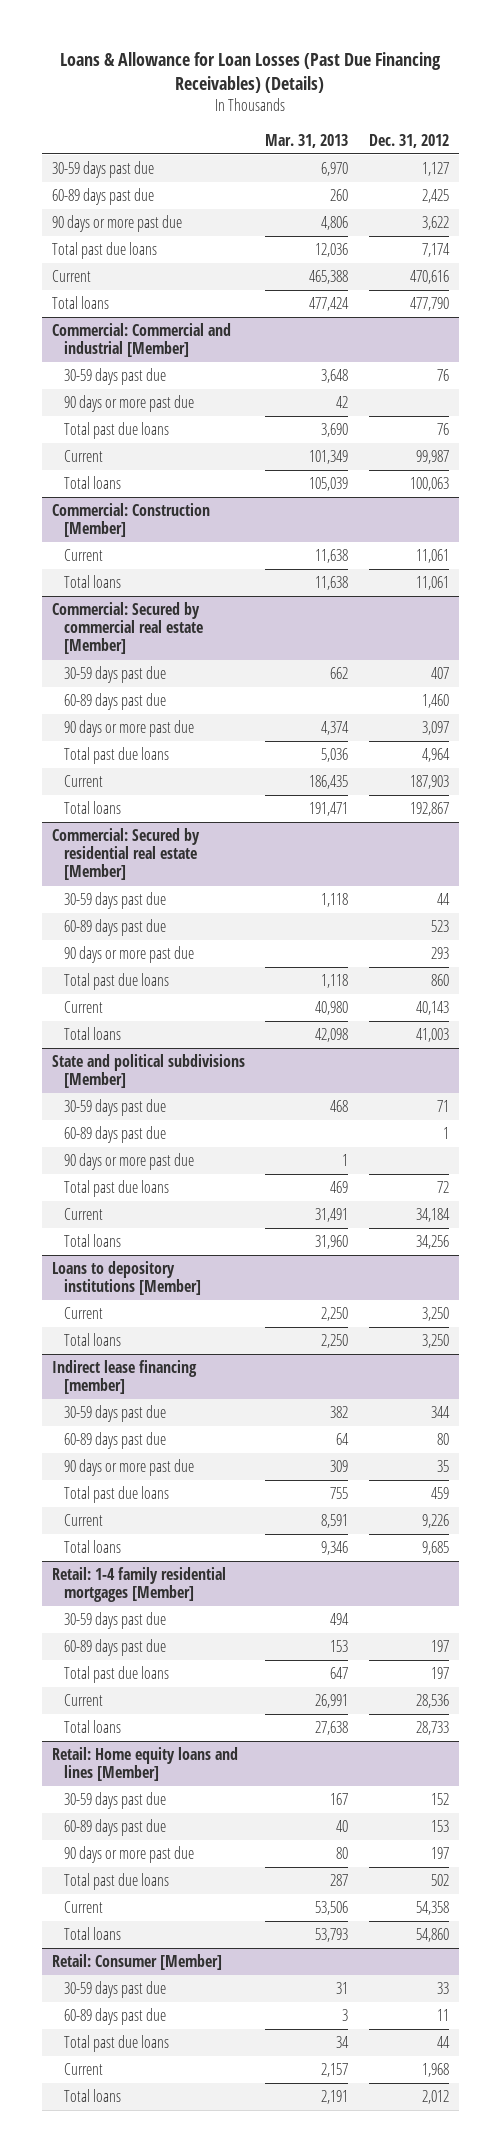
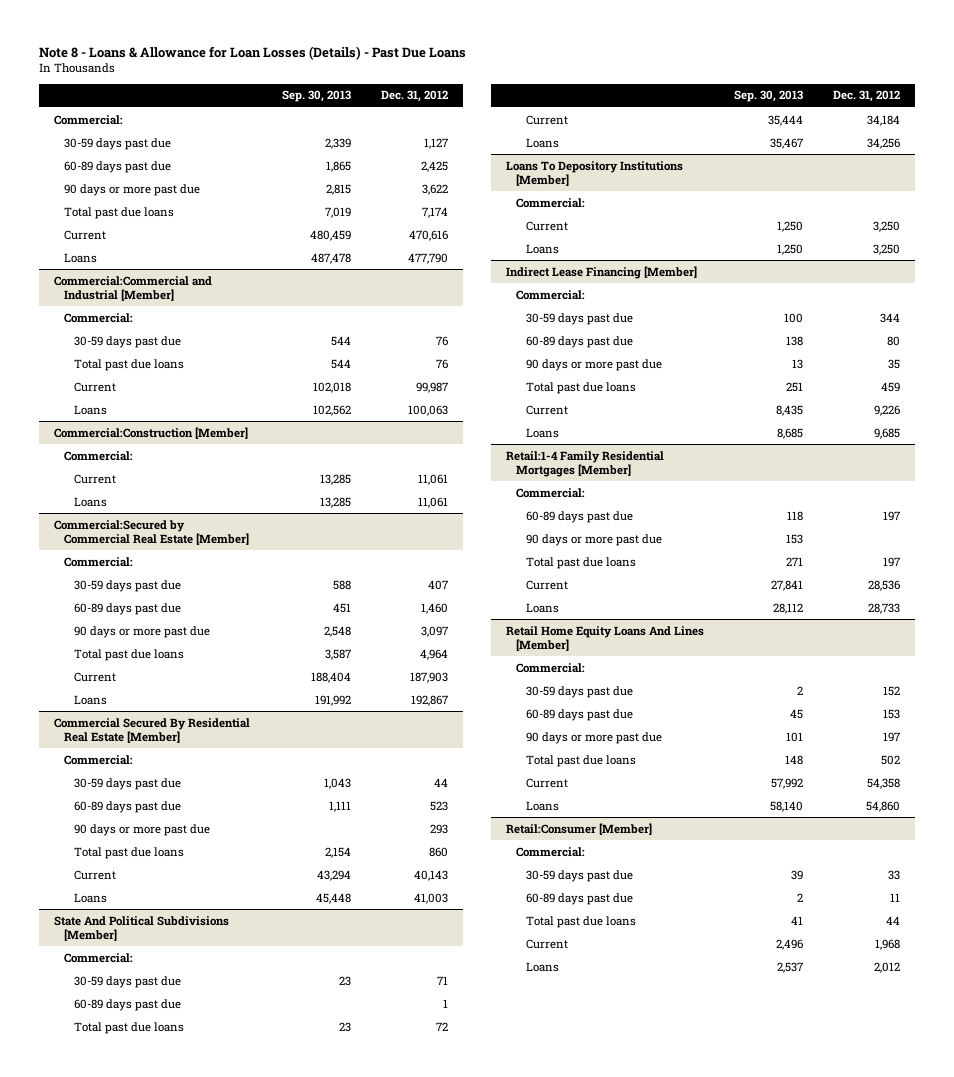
[60,51,442,94] Loans & Allowance for Loan Losses (Past Due Financing Receivables) (Details) -> [39,45,467,60] Note 8 - Loans & Allowance for Loan Losses (Details) - Past Due Loans
[265,133,349,148] Mar. 31, 2013 -> none
none -> [282,90,352,103] Sep. 30, 2013
none -> [54,114,124,125] Commercial:
[51,296,109,310] Total loans -> [64,252,98,263] Loans
[51,323,231,358] Commercial: Commercial and industrial [Member] -> [54,275,213,301] Commercial:Commercial and Industrial [Member]
none -> [64,312,134,323] Commercial:
[63,395,194,413] 90 days or more past due -> none
[63,476,121,490] Total loans -> [74,404,108,415] Loans
[51,503,210,538] Commercial: Construction [Member] -> [54,426,249,439] Commercial:Construction [Member]
none -> [64,450,134,461] Commercial:
[63,575,121,589] Total loans -> [74,496,108,507] Loans
[51,602,203,655] Commercial: Secured by commercial real estate [Member] -> [54,519,250,545] Commercial:Secured by Commercial Real Estate [Member]
none -> [64,556,134,567] Commercial:
[63,801,121,815] Total loans -> [74,694,108,705] Loans
[51,828,200,881] Commercial: Secured by residential real estate [Member] -> [54,717,251,743] Commercial Secured By Residential Real Estate [Member]
none -> [64,754,134,765] Commercial:
[63,1027,121,1041] Total loans -> [74,892,108,903] Loans
[51,1054,245,1089] State and political subdivisions [Member] -> [54,915,230,941] State And Political Subdivisions [Member]
none -> [64,952,134,963] Commercial:
[63,1153,194,1171] 90 days or more past due -> none
[63,1234,121,1248] Total loans -> [526,137,560,148] Loans
[51,1261,201,1296] Loans to depository institutions [Member] -> [506,160,684,186] Loans To Depository Institutions [Member]
none -> [516,197,586,208] Commercial:
[63,1333,121,1347] Total loans -> [526,243,560,254] Loans
[51,1360,197,1395] Indirect lease financing [member] -> [506,265,698,279] Indirect Lease Financing [Member]
none -> [516,289,586,300] Commercial:
[63,1612,166,1630] 30-59 days past due -> none
[63,1540,121,1554] Total loans -> [526,427,560,438] Loans
[51,1567,226,1603] Retail: 1-4 family residential mortgages [Member] -> [506,450,665,477] Retail:1-4 Family Residential Mortgages [Member]
none -> [516,487,586,498] Commercial:
none -> [526,533,663,546] 90 days or more past due
[63,1720,121,1734] Total loans -> [526,602,560,613] Loans
[51,1747,238,1782] Retail: Home equity loans and lines [Member] -> [506,625,705,651] Retail Home Equity Loans And Lines [Member]
none -> [516,662,586,673] Commercial:
[63,1927,121,1941] Total loans -> [526,800,560,811] Loans
[51,1954,222,1971] Retail: Consumer [Member] -> [506,822,653,835] Retail:Consumer [Member]
none -> [516,846,586,857] Commercial:
[63,2089,121,2103] Total loans -> [526,961,560,972] Loans

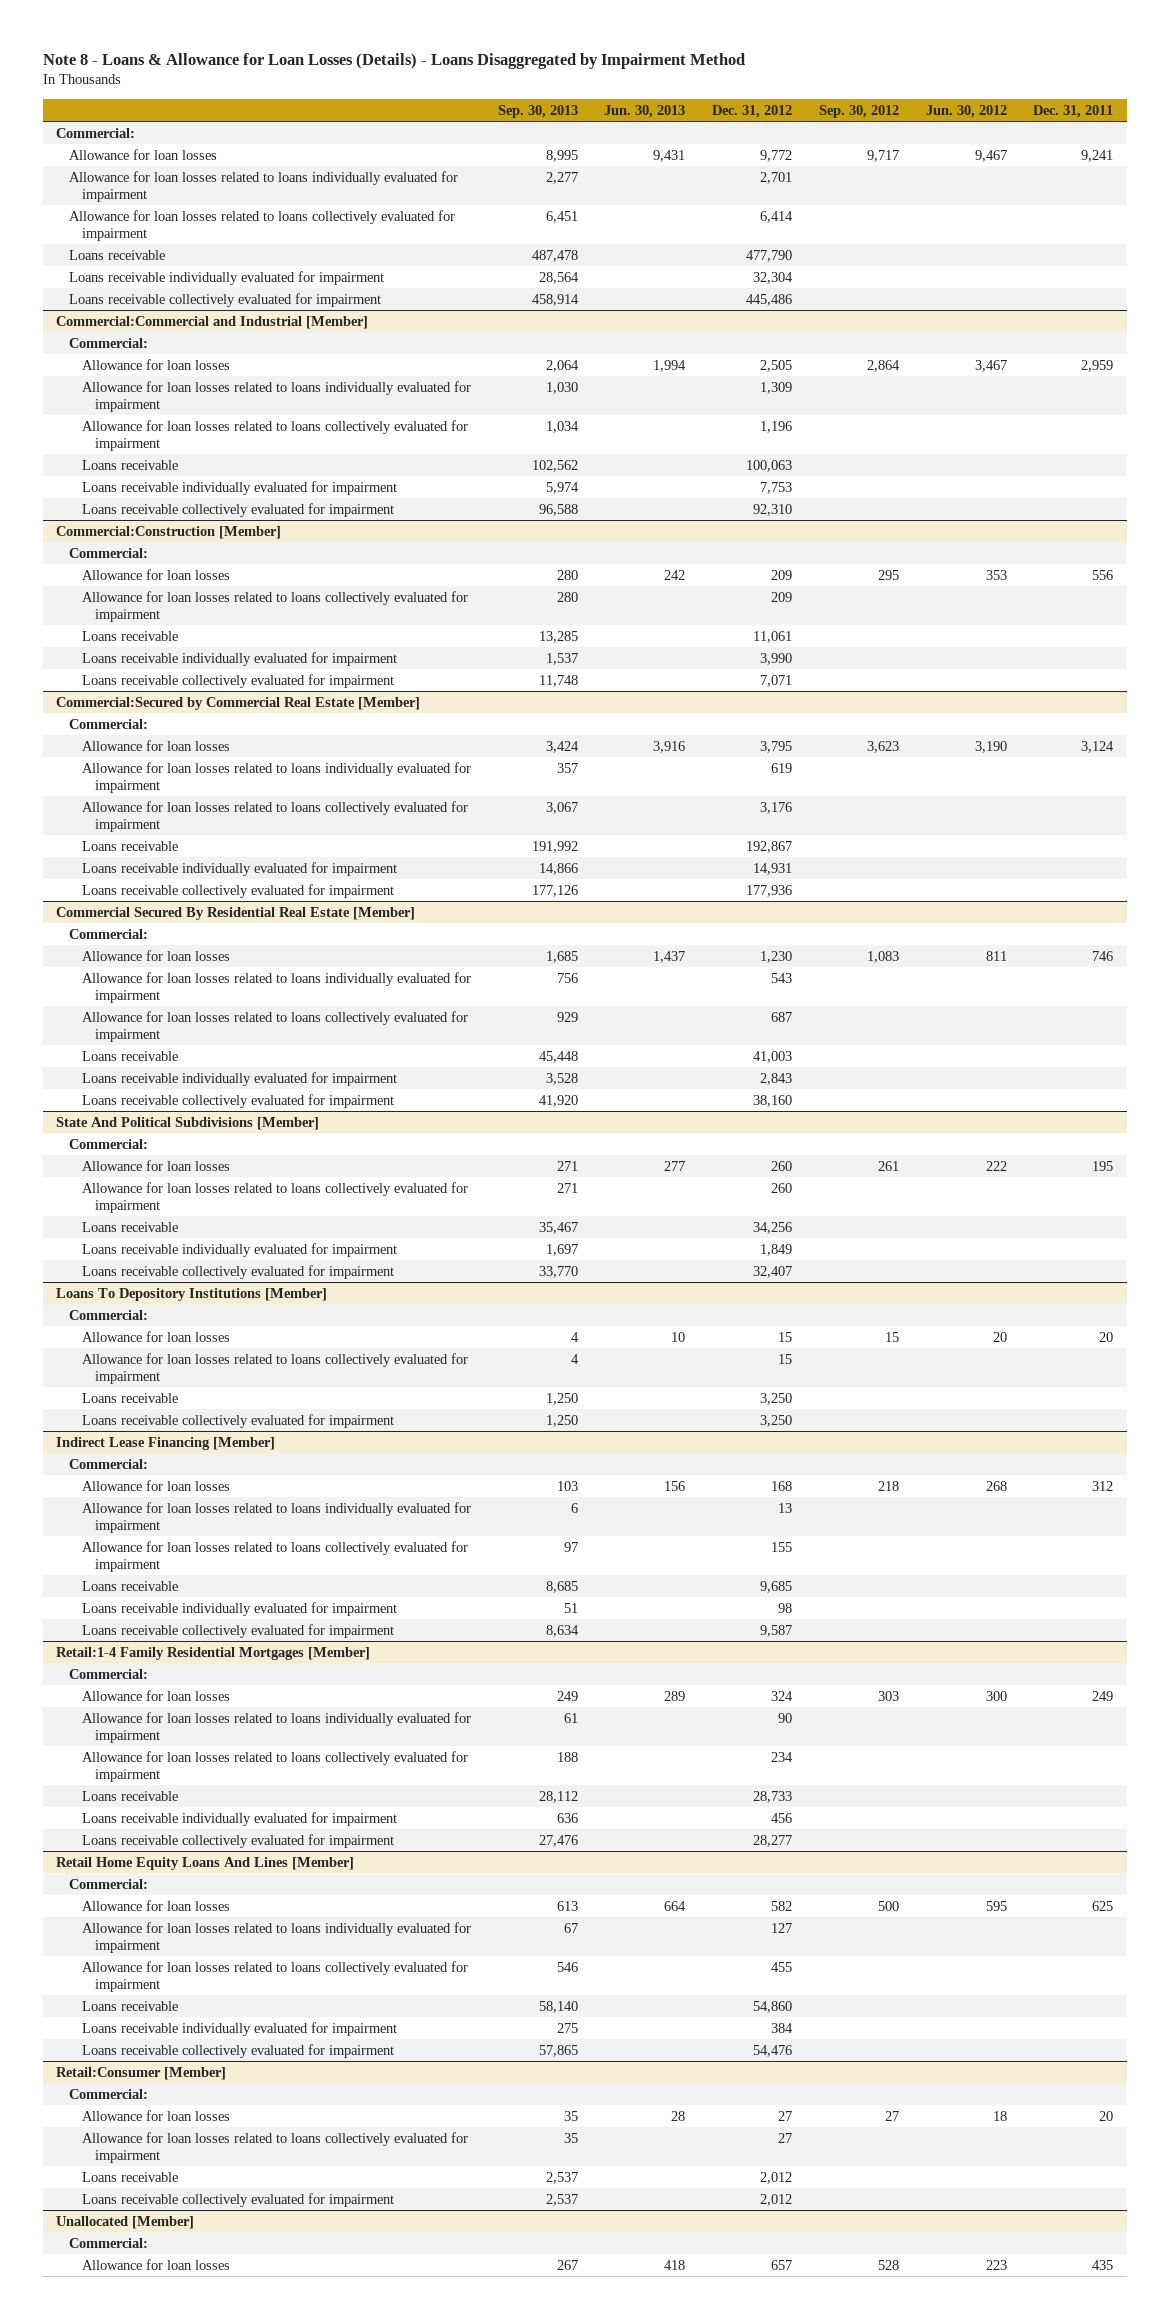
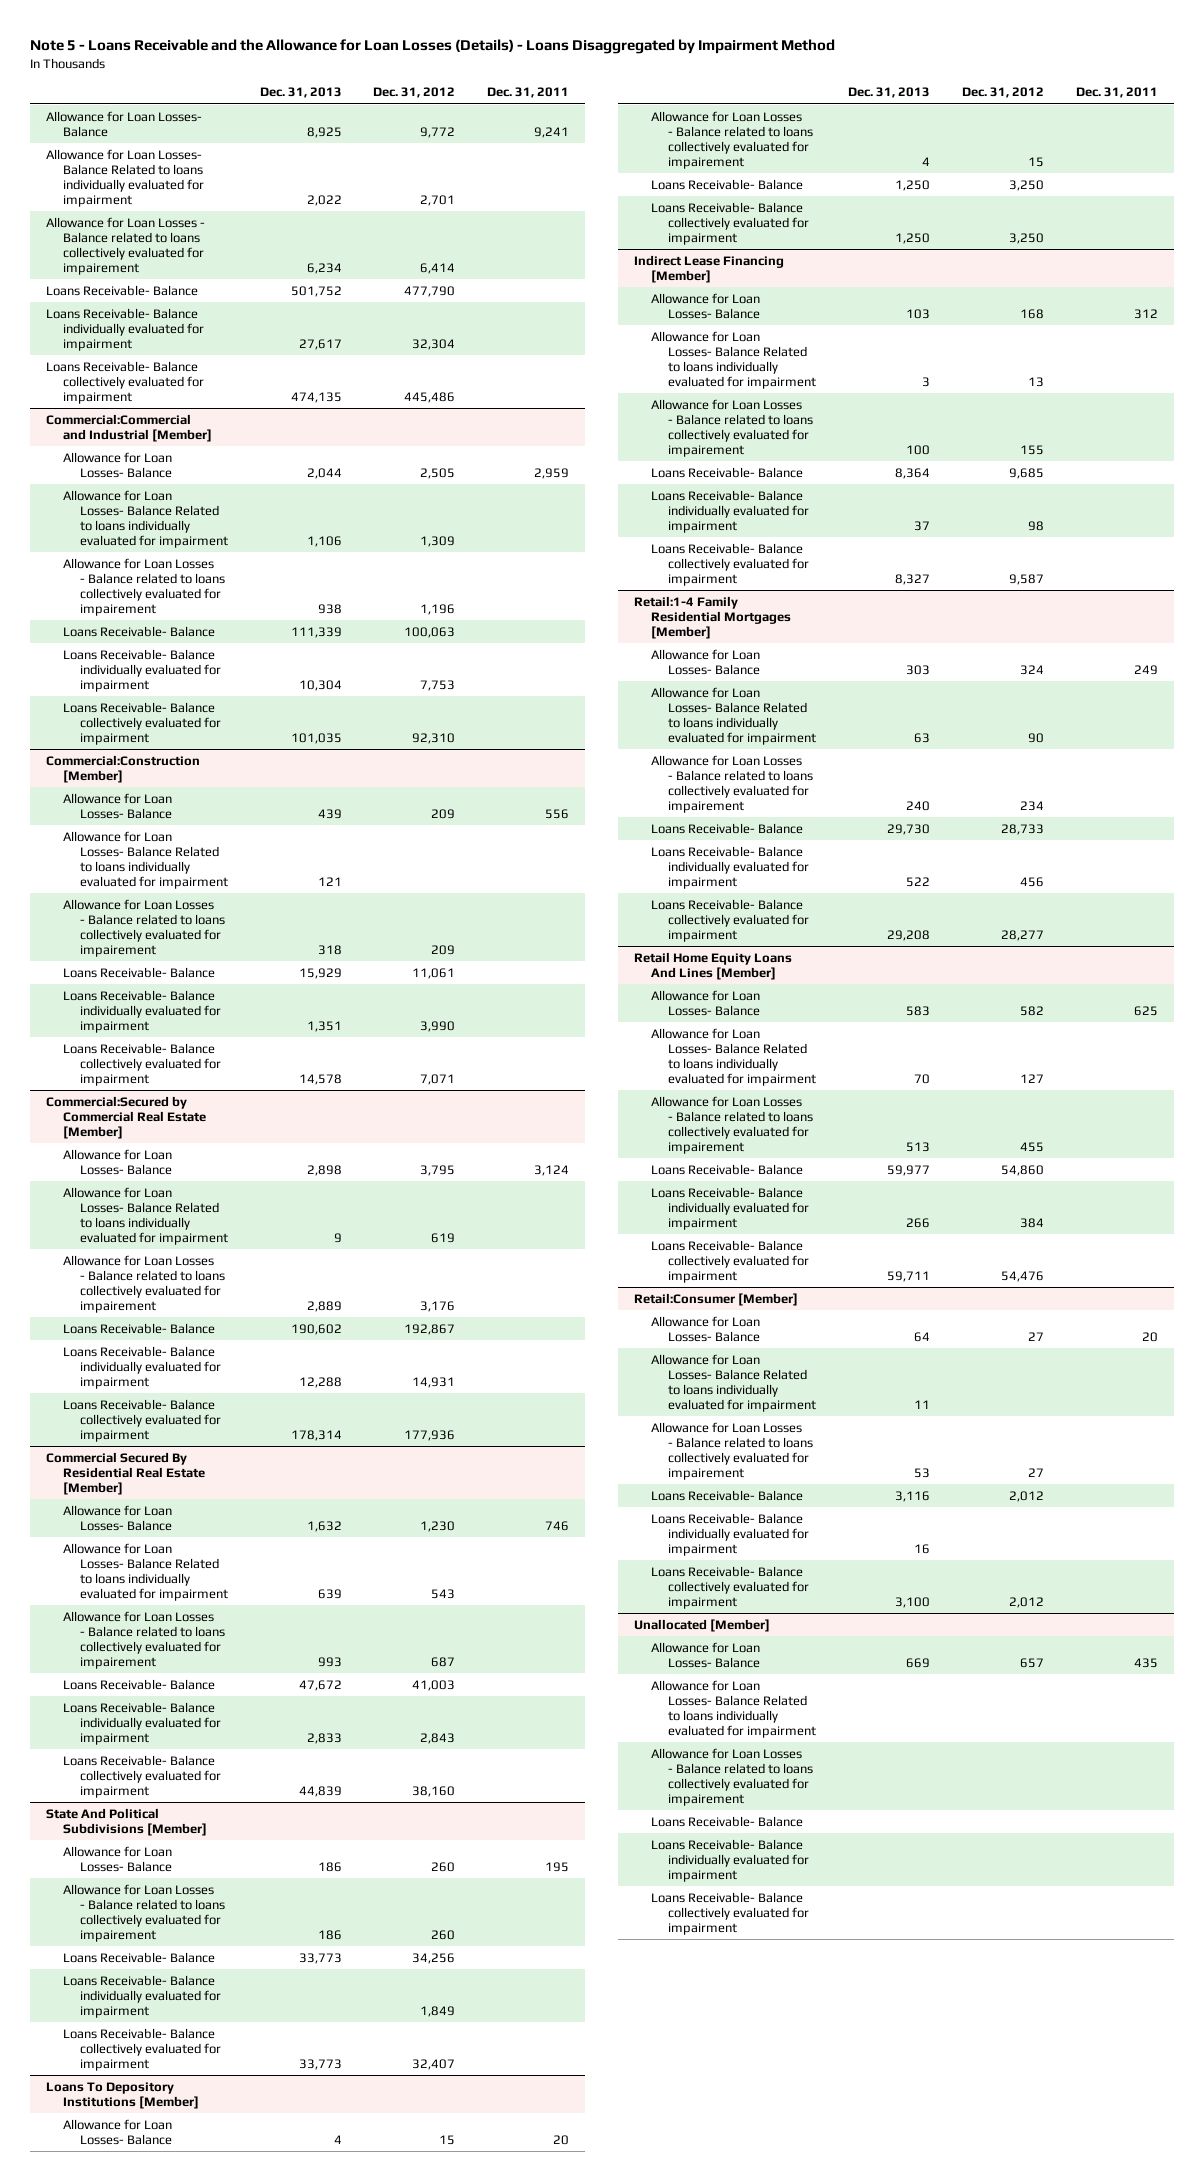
[42,53,745,70] Note 8 - Loans & Allowance for Loan Losses (Details) - Loans Disaggregated by Impairment Method -> [29,39,835,55] Note 5 - Loans Receivable and the Allowance for Loan Losses (Details) - Loans Disaggregated by Impairment Method
[497,104,578,118] Sep. 30, 2013 -> none
[604,104,686,118] Jun. 30, 2013 -> none
[818,104,899,118] Sep. 30, 2012 -> none
[925,104,1007,118] Jun. 30, 2012 -> none
none -> [259,87,342,99] Dec. 31, 2013
[56,127,136,138] Commercial: -> none
[69,148,218,160] Allowance for loan losses -> [45,110,202,137] Allowance for Loan Losses- Balance
[69,170,459,202] Allowance for loan losses related to loans individually evaluated for impairment -> [45,148,204,208] Allowance for Loan Losses- Balance Related to loans individually evaluated for impairment
[69,209,456,241] Allowance for loan losses related to loans collectively evaluated for impairment -> [45,216,205,276] Allowance for Loan Losses - Balance related to loans collectively evaluated for impairement
[69,249,166,260] Loans receivable -> [45,284,198,296] Loans Receivable- Balance
[69,270,385,285] Loans receivable individually evaluated for impairment -> [45,307,204,351] Loans Receivable- Balance individually evaluated for impairment
[69,292,382,307] Loans receivable collectively evaluated for impairment -> [45,360,204,404] Loans Receivable- Balance collectively evaluated for impairment
[69,337,149,348] Commercial: -> none
[81,358,230,370] Allowance for loan losses -> [62,451,172,478] Allowance for Loan Losses- Balance
[81,380,471,412] Allowance for loan losses related to loans individually evaluated for impairment -> [62,489,228,549] Allowance for Loan Losses- Balance Related to loans individually evaluated for impairment
[81,419,468,451] Allowance for loan losses related to loans collectively evaluated for impairment -> [62,557,225,617] Allowance for Loan Losses - Balance related to loans collectively evaluated for impairement
[81,459,178,470] Loans receivable -> [62,625,215,637] Loans Receivable- Balance
[81,480,397,495] Loans receivable individually evaluated for impairment -> [62,648,221,692] Loans Receivable- Balance individually evaluated for impairment
[81,502,394,517] Loans receivable collectively evaluated for impairment -> [62,701,221,745] Loans Receivable- Balance collectively evaluated for impairment
[69,547,149,558] Commercial: -> none
[81,568,230,580] Allowance for loan losses -> [62,792,172,819] Allowance for Loan Losses- Balance
none -> [62,830,228,890] Allowance for Loan Losses- Balance Related to loans individually evaluated for impairment
[81,590,468,622] Allowance for loan losses related to loans collectively evaluated for impairment -> [62,898,225,958] Allowance for Loan Losses - Balance related to loans collectively evaluated for impairement
[81,630,178,641] Loans receivable -> [62,966,215,978] Loans Receivable- Balance
[81,651,397,666] Loans receivable individually evaluated for impairment -> [62,989,221,1033] Loans Receivable- Balance individually evaluated for impairment
[81,673,394,688] Loans receivable collectively evaluated for impairment -> [62,1042,221,1086] Loans Receivable- Balance collectively evaluated for impairment
[69,718,149,729] Commercial: -> none
[81,739,230,751] Allowance for loan losses -> [62,1148,172,1175] Allowance for Loan Losses- Balance
[81,761,471,793] Allowance for loan losses related to loans individually evaluated for impairment -> [62,1186,228,1246] Allowance for Loan Losses- Balance Related to loans individually evaluated for impairment
[81,800,468,832] Allowance for loan losses related to loans collectively evaluated for impairment -> [62,1254,225,1314] Allowance for Loan Losses - Balance related to loans collectively evaluated for impairement
[81,840,178,851] Loans receivable -> [62,1322,215,1334] Loans Receivable- Balance
[81,861,397,876] Loans receivable individually evaluated for impairment -> [62,1345,221,1389] Loans Receivable- Balance individually evaluated for impairment
[81,883,394,898] Loans receivable collectively evaluated for impairment -> [62,1398,221,1442] Loans Receivable- Balance collectively evaluated for impairment
[69,928,149,939] Commercial: -> none
[81,949,230,961] Allowance for loan losses -> [62,1504,172,1531] Allowance for Loan Losses- Balance
[81,971,471,1003] Allowance for loan losses related to loans individually evaluated for impairment -> [62,1542,228,1602] Allowance for Loan Losses- Balance Related to loans individually evaluated for impairment
[81,1010,468,1042] Allowance for loan losses related to loans collectively evaluated for impairment -> [62,1610,225,1670] Allowance for Loan Losses - Balance related to loans collectively evaluated for impairement
[81,1050,178,1061] Loans receivable -> [62,1678,215,1690] Loans Receivable- Balance
[81,1071,397,1086] Loans receivable individually evaluated for impairment -> [62,1701,221,1745] Loans Receivable- Balance individually evaluated for impairment
[81,1093,394,1108] Loans receivable collectively evaluated for impairment -> [62,1754,221,1798] Loans Receivable- Balance collectively evaluated for impairment
[69,1138,149,1149] Commercial: -> none
[81,1159,230,1171] Allowance for loan losses -> [62,1845,172,1872] Allowance for Loan Losses- Balance
[81,1181,468,1213] Allowance for loan losses related to loans collectively evaluated for impairment -> [62,1883,225,1943] Allowance for Loan Losses - Balance related to loans collectively evaluated for impairement
[81,1221,178,1232] Loans receivable -> [62,1951,215,1963] Loans Receivable- Balance
[81,1242,397,1257] Loans receivable individually evaluated for impairment -> [62,1974,221,2018] Loans Receivable- Balance individually evaluated for impairment
[81,1264,394,1279] Loans receivable collectively evaluated for impairment -> [62,2027,221,2071] Loans Receivable- Balance collectively evaluated for impairment
[69,1309,149,1320] Commercial: -> none
[81,1330,230,1342] Allowance for loan losses -> [62,2118,172,2145] Allowance for Loan Losses- Balance
[81,1352,468,1384] Allowance for loan losses related to loans collectively evaluated for impairment -> [650,110,813,170] Allowance for Loan Losses - Balance related to loans collectively evaluated for impairement
[81,1392,178,1403] Loans receivable -> [650,178,803,190] Loans Receivable- Balance
[81,1413,394,1428] Loans receivable collectively evaluated for impairment -> [650,201,809,245] Loans Receivable- Balance collectively evaluated for impairment
[69,1458,149,1469] Commercial: -> none
[81,1479,230,1491] Allowance for loan losses -> [650,292,760,319] Allowance for Loan Losses- Balance
[81,1501,471,1533] Allowance for loan losses related to loans individually evaluated for impairment -> [650,330,816,390] Allowance for Loan Losses- Balance Related to loans individually evaluated for impairment
[81,1540,468,1572] Allowance for loan losses related to loans collectively evaluated for impairment -> [650,398,813,458] Allowance for Loan Losses - Balance related to loans collectively evaluated for impairement
[81,1580,178,1591] Loans receivable -> [650,466,803,478] Loans Receivable- Balance
[81,1601,397,1616] Loans receivable individually evaluated for impairment -> [650,489,809,533] Loans Receivable- Balance individually evaluated for impairment
[81,1623,394,1638] Loans receivable collectively evaluated for impairment -> [650,542,809,586] Loans Receivable- Balance collectively evaluated for impairment
[69,1668,149,1679] Commercial: -> none
[81,1689,230,1701] Allowance for loan losses -> [650,648,760,675] Allowance for Loan Losses- Balance
[81,1711,471,1743] Allowance for loan losses related to loans individually evaluated for impairment -> [650,686,816,746] Allowance for Loan Losses- Balance Related to loans individually evaluated for impairment
[81,1750,468,1782] Allowance for loan losses related to loans collectively evaluated for impairment -> [650,754,813,814] Allowance for Loan Losses - Balance related to loans collectively evaluated for impairement
[81,1790,178,1801] Loans receivable -> [650,822,803,834] Loans Receivable- Balance
[81,1811,397,1826] Loans receivable individually evaluated for impairment -> [650,845,809,889] Loans Receivable- Balance individually evaluated for impairment
[81,1833,394,1848] Loans receivable collectively evaluated for impairment -> [650,898,809,942] Loans Receivable- Balance collectively evaluated for impairment
[69,1878,149,1889] Commercial: -> none
[81,1899,230,1911] Allowance for loan losses -> [650,989,760,1016] Allowance for Loan Losses- Balance
[81,1921,471,1953] Allowance for loan losses related to loans individually evaluated for impairment -> [650,1027,816,1087] Allowance for Loan Losses- Balance Related to loans individually evaluated for impairment
[81,1960,468,1992] Allowance for loan losses related to loans collectively evaluated for impairment -> [650,1095,813,1155] Allowance for Loan Losses - Balance related to loans collectively evaluated for impairement
[81,2000,178,2011] Loans receivable -> [650,1163,803,1175] Loans Receivable- Balance
[81,2021,397,2036] Loans receivable individually evaluated for impairment -> [650,1186,809,1230] Loans Receivable- Balance individually evaluated for impairment
[81,2043,394,2058] Loans receivable collectively evaluated for impairment -> [650,1239,809,1283] Loans Receivable- Balance collectively evaluated for impairment
[69,2088,149,2099] Commercial: -> none
[81,2109,230,2121] Allowance for loan losses -> [650,1315,760,1342] Allowance for Loan Losses- Balance
none -> [650,1353,816,1413] Allowance for Loan Losses- Balance Related to loans individually evaluated for impairment
[81,2131,468,2163] Allowance for loan losses related to loans collectively evaluated for impairment -> [650,1421,813,1481] Allowance for Loan Losses - Balance related to loans collectively evaluated for impairement
[81,2171,178,2182] Loans receivable -> [650,1489,803,1501] Loans Receivable- Balance
none -> [650,1512,809,1556] Loans Receivable- Balance individually evaluated for impairment
[81,2192,394,2207] Loans receivable collectively evaluated for impairment -> [650,1565,809,1609] Loans Receivable- Balance collectively evaluated for impairment
[69,2237,149,2248] Commercial: -> none
[81,2258,230,2270] Allowance for loan losses -> [650,1641,760,1668] Allowance for Loan Losses- Balance
none -> [650,1679,816,1739] Allowance for Loan Losses- Balance Related to loans individually evaluated for impairment
none -> [650,1747,813,1807] Allowance for Loan Losses - Balance related to loans collectively evaluated for impairement
none -> [650,1815,803,1827] Loans Receivable- Balance
none -> [650,1838,809,1882] Loans Receivable- Balance individually evaluated for impairment
none -> [650,1891,809,1935] Loans Receivable- Balance collectively evaluated for impairment

